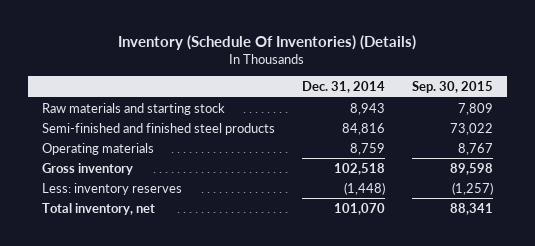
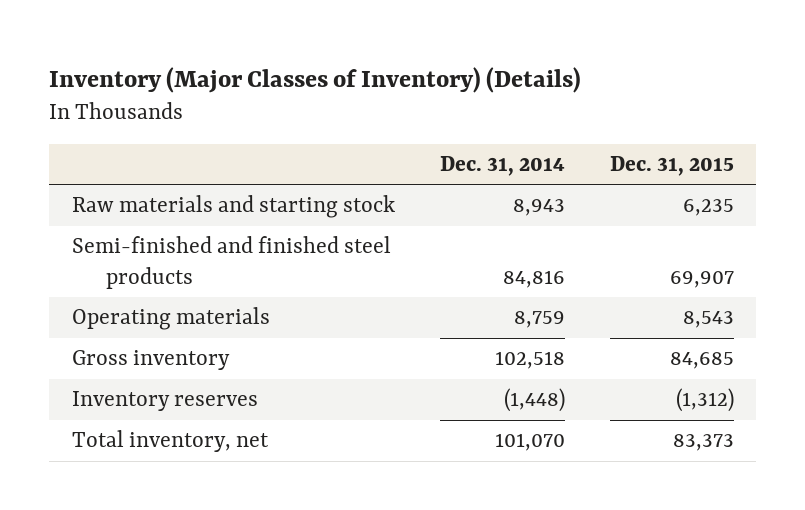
[118,35,417,51] Inventory (Schedule Of Inventories) (Details) -> [49,66,582,93] Inventory (Major Classes of Inventory) (Details)
[412,81,494,94] Sep. 30, 2015 -> none
none -> [609,155,734,176] Dec. 31, 2015
[41,182,182,195] Less: inventory reserves -> [71,391,258,412] Inventory reserves

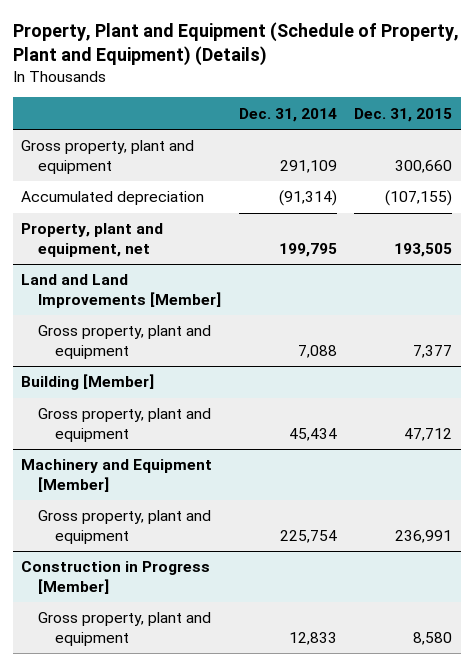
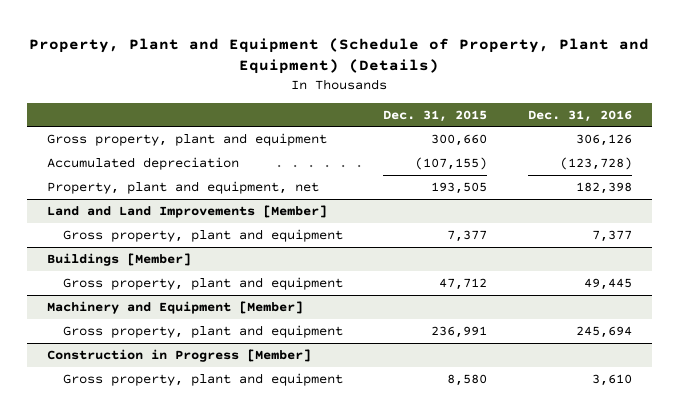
[238,107,337,122] Dec. 31, 2014 -> none
none -> [527,109,632,122] Dec. 31, 2016
[21,374,155,391] Building [Member] -> [47,252,192,266] Buildings [Member]

